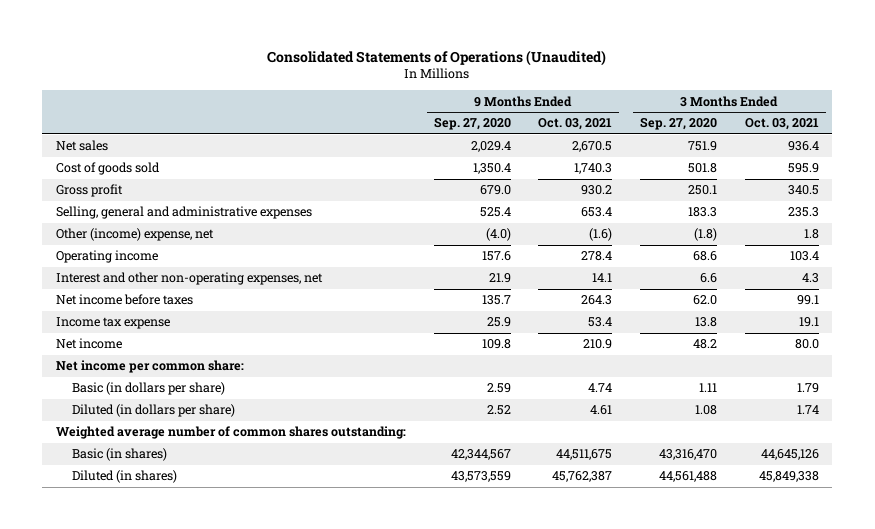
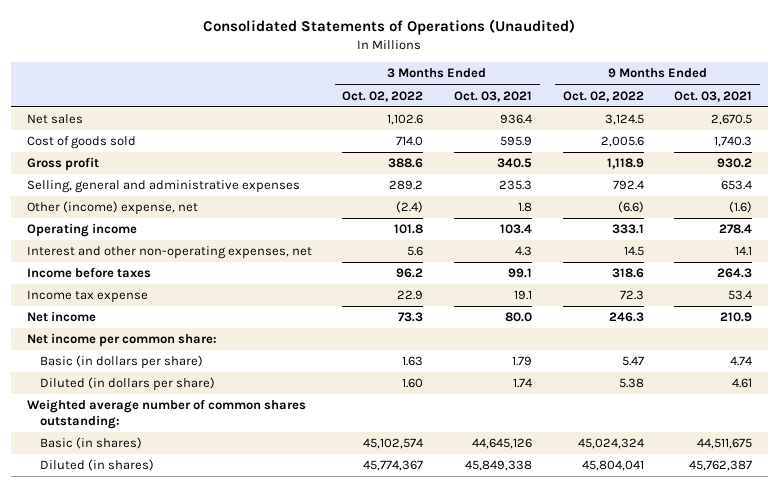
[433,117,511,131] Sep. 27, 2020 -> none
[640,117,718,131] Sep. 27, 2020 -> none
none -> [342,90,424,102] Oct. 02, 2022
none -> [562,90,644,102] Oct. 02, 2022
[56,294,194,306] Net income before taxes -> [26,267,151,279] Income before taxes

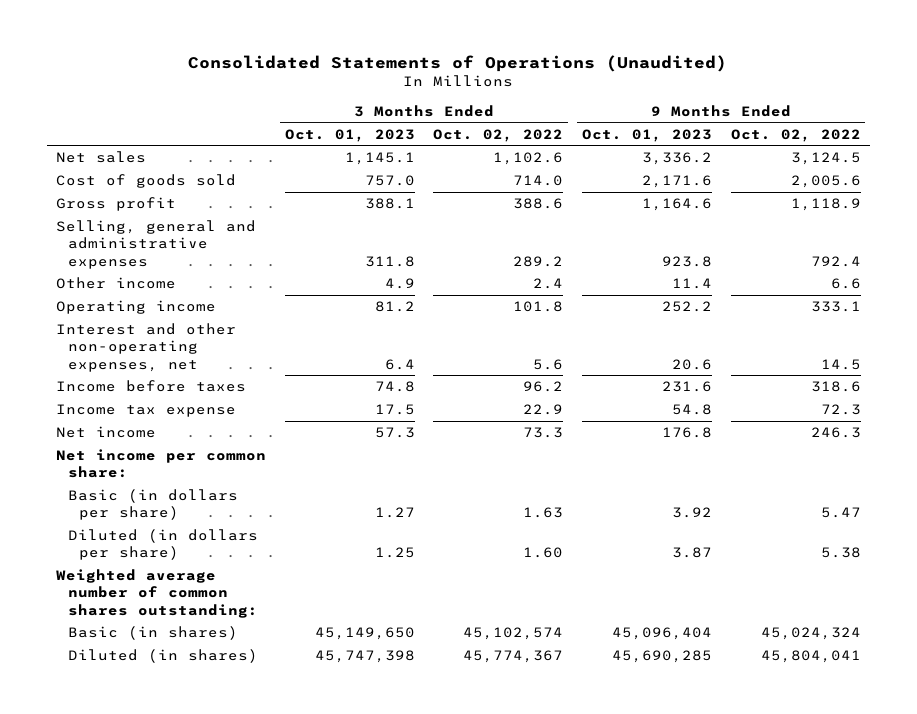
[453,90,532,102] Oct. 03, 2021 -> none
[674,90,753,102] Oct. 03, 2021 -> none
none -> [284,128,415,142] Oct. 01, 2023
none -> [582,128,713,142] Oct. 01, 2023
[26,201,198,216] Other (income) expense, net -> [56,277,177,290] Other income
[396,201,424,214] (2.4) -> [533,278,564,290] 2.4
[617,201,644,214] (6.6) -> [830,278,861,290] 6.6

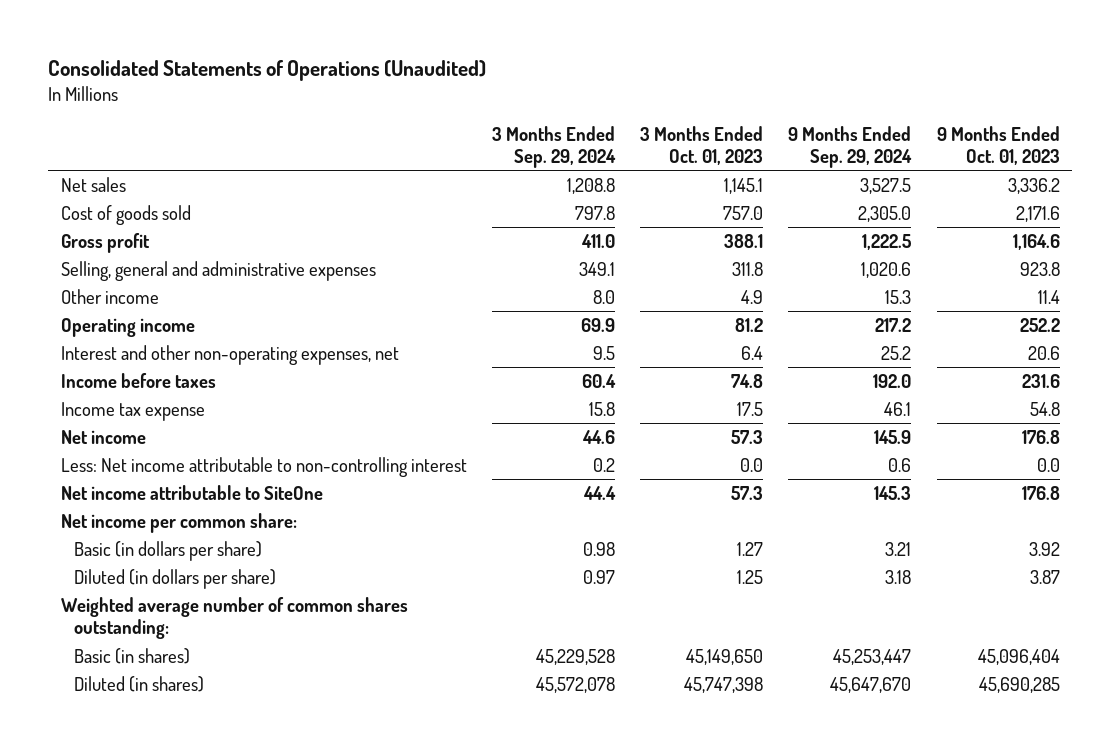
[433,128,564,142] Oct. 02, 2022 -> none
[730,128,861,142] Oct. 02, 2022 -> none
none -> [491,125,616,168] 3 Months Ended Sep. 29, 2024
none -> [788,125,913,168] 9 Months Ended Sep. 29, 2024
none -> [60,456,467,477] Less: Net income attributable to non-controlling interest
none -> [60,484,323,500] Net income attributable to SiteOne

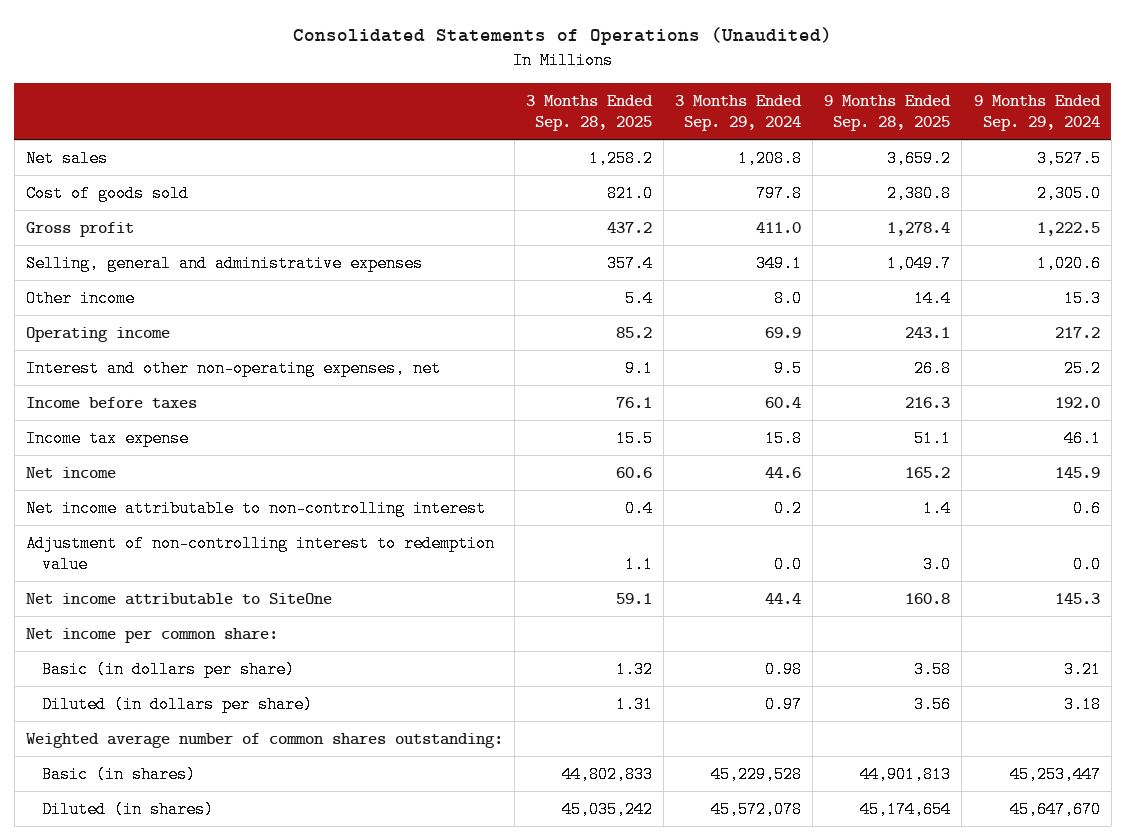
[640,125,764,165] 3 Months Ended Oct. 01, 2023 -> none
[936,125,1060,165] 9 Months Ended Oct. 01, 2023 -> none
none -> [525,94,653,132] 3 Months Ended Sep. 28, 2025
none -> [824,94,952,132] 9 Months Ended Sep. 28, 2025
[60,456,467,477] Less: Net income attributable to non-controlling interest -> [25,499,486,517] Net income attributable to non-controlling interest
none -> [25,534,495,574] Adjustment of non-controlling interest to redemption value

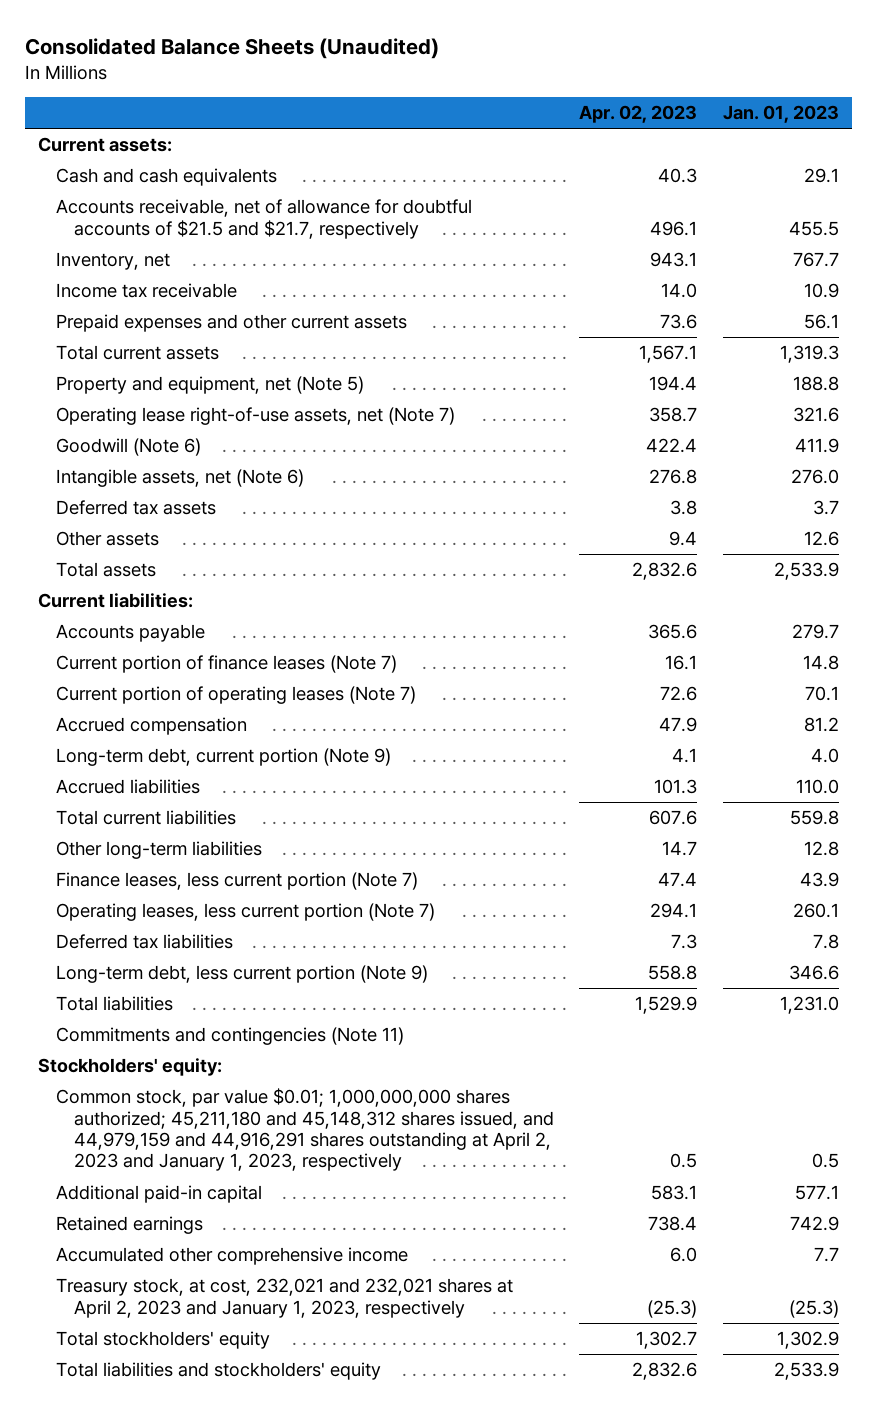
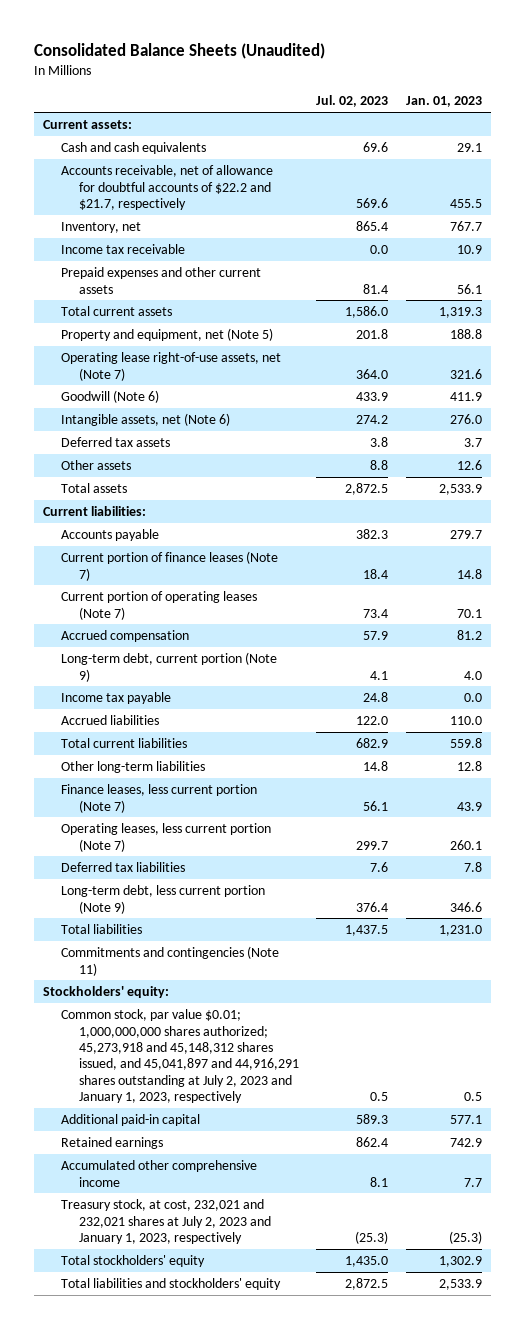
[579,105,698,124] Apr. 02, 2023 -> none
none -> [316,95,389,108] Jul. 02, 2023
[55,199,472,239] Accounts receivable, net of allowance for doubtful accounts of $21.5 and $21.7, respectively -> [60,165,273,210] Accounts receivable, net of allowance for doubtful accounts of $22.2 and $21.7, respectively
none -> [60,692,171,705] Income tax payable
[55,1088,554,1172] Common stock, par value $0.01; 1,000,000,000 shares authorized; 45,211,180 and 45,148,312 shares issued, and 44,979,159 and 44,916,291 shares outstanding at April 2, 2023 and January 1, 2023, respectively -> [60,1009,299,1104] Common stock, par value $0.01; 1,000,000,000 shares authorized; 45,273,918 and 45,148,312 shares issued, and 45,041,897 and 44,916,291 shares outstanding at July 2, 2023 and January 1, 2023, respectively
[55,1278,513,1318] Treasury stock, at cost, 232,021 and 232,021 shares at April 2, 2023 and January 1, 2023, respectively -> [60,1199,271,1244] Treasury stock, at cost, 232,021 and 232,021 shares at July 2, 2023 and January 1, 2023, respectively

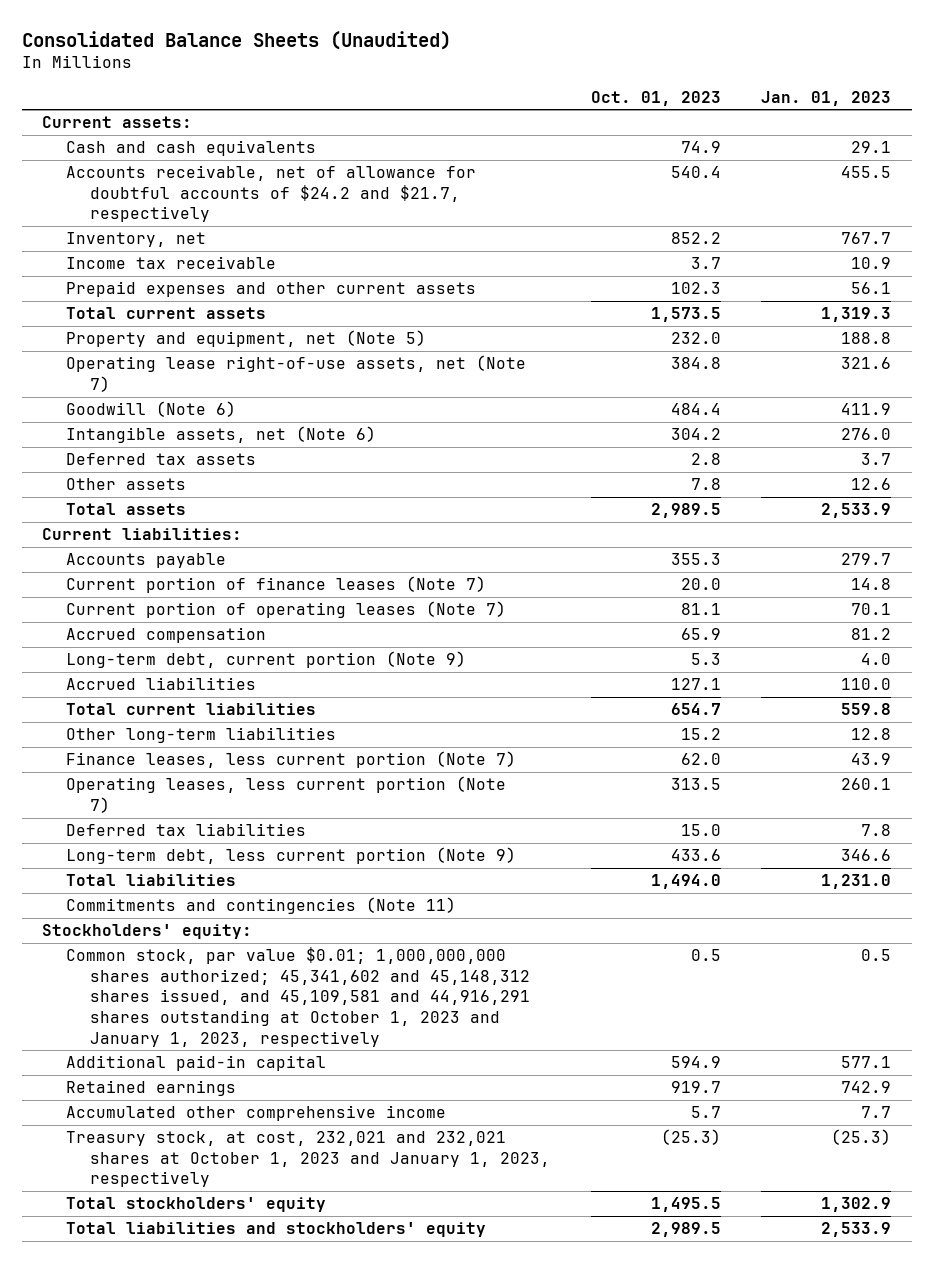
[316,95,389,108] Jul. 02, 2023 -> none
none -> [590,90,721,106] Oct. 01, 2023
[60,165,273,210] Accounts receivable, net of allowance for doubtful accounts of $22.2 and $21.7, respectively -> [66,165,477,223] Accounts receivable, net of allowance for doubtful accounts of $24.2 and $21.7, respectively
[60,692,171,705] Income tax payable -> none
[60,1009,299,1104] Common stock, par value $0.01; 1,000,000,000 shares authorized; 45,273,918 and 45,148,312 shares issued, and 45,041,897 and 44,916,291 shares outstanding at July 2, 2023 and January 1, 2023, respectively -> [66,947,530,1047] Common stock, par value $0.01; 1,000,000,000 shares authorized; 45,341,602 and 45,148,312 shares issued, and 45,109,581 and 44,916,291 shares outstanding at October 1, 2023 and January 1, 2023, respectively
[60,1199,271,1244] Treasury stock, at cost, 232,021 and 232,021 shares at July 2, 2023 and January 1, 2023, respectively -> [66,1131,550,1188] Treasury stock, at cost, 232,021 and 232,021 shares at October 1, 2023 and January 1, 2023, respectively

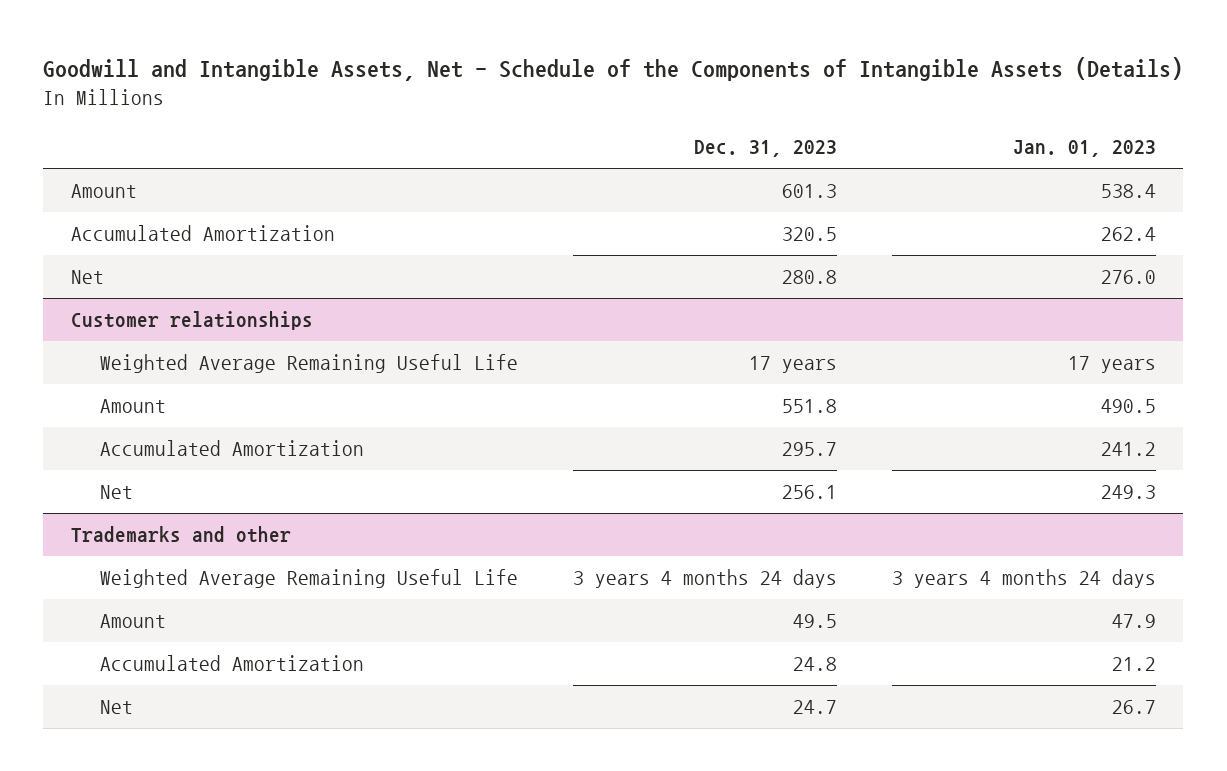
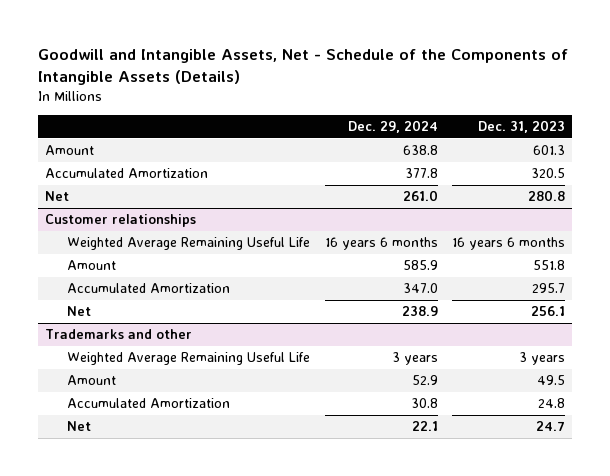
[1013,140,1157,158] Jan. 01, 2023 -> none
none -> [347,120,438,134] Dec. 29, 2024
[749,356,838,374] 17 years -> [451,237,565,251] 16 years 6 months
[573,569,838,589] 3 years 4 months 24 days -> [518,352,565,366] 3 years

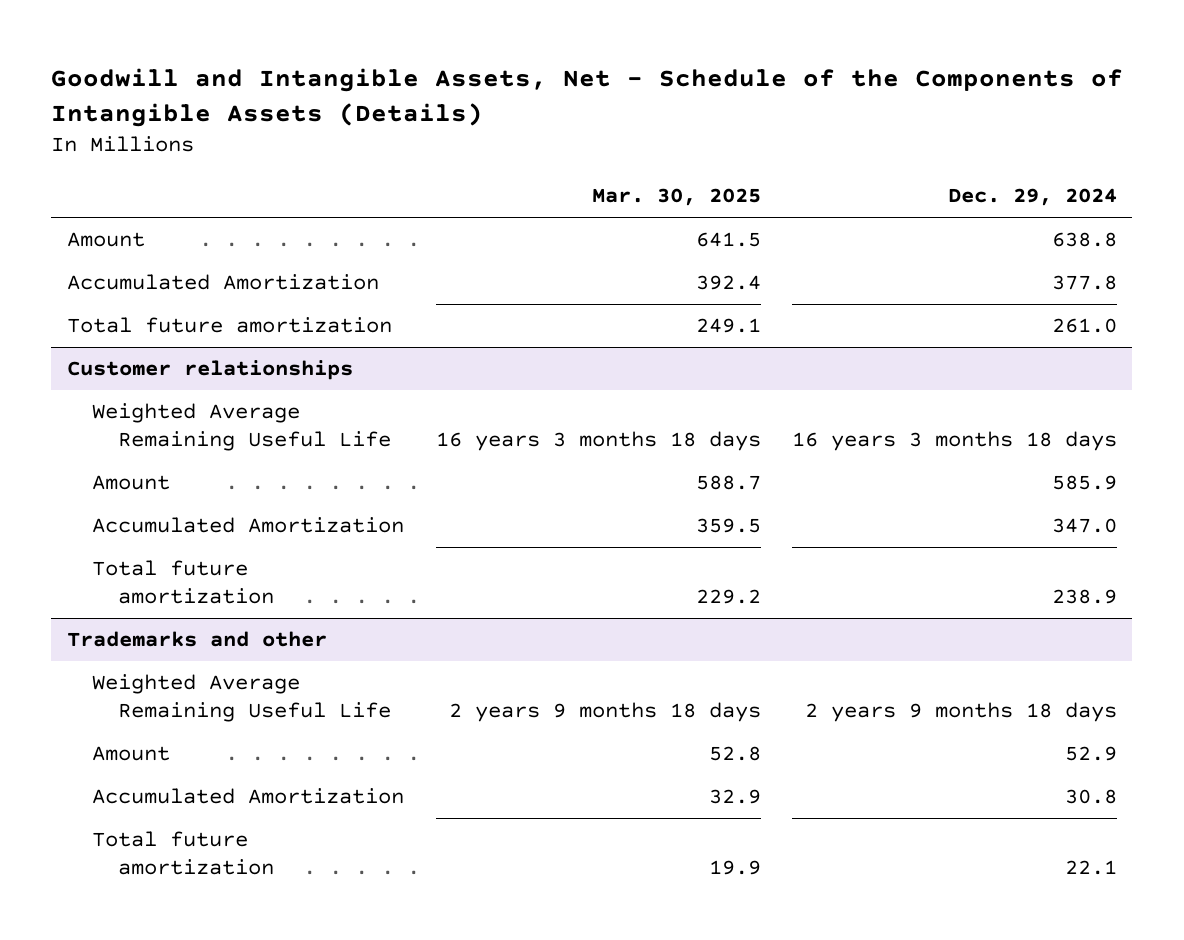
[477,120,565,134] Dec. 31, 2023 -> none
none -> [591,188,761,207] Mar. 30, 2025
[45,191,70,202] Net -> [66,317,392,334] Total future amortization
[324,237,438,251] 16 years 6 months -> [791,430,1117,451] 16 years 3 months 18 days
[67,306,92,317] Net -> [92,560,274,604] Total future amortization
[391,352,438,366] 3 years -> [804,701,1117,722] 2 years 9 months 18 days
[67,421,92,432] Net -> [92,831,274,875] Total future amortization

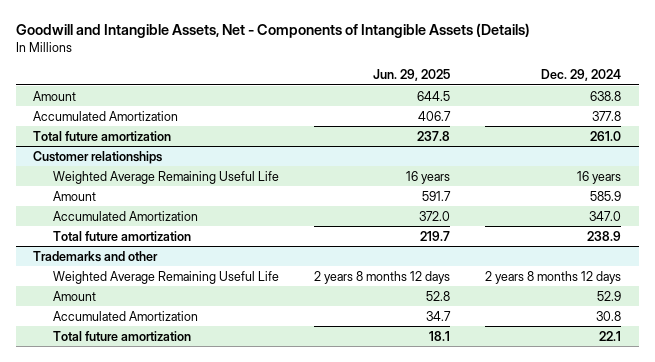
[51,68,1124,128] Goodwill and Intangible Assets, Net - Schedule of the Components of Intangible Assets (Details) -> [15,23,530,39] Goodwill and Intangible Assets, Net - Components of Intangible Assets (Details)
[591,188,761,207] Mar. 30, 2025 -> none
none -> [373,69,451,82] Jun. 29, 2025
[791,430,1117,451] 16 years 3 months 18 days -> [577,170,622,184] 16 years
[804,701,1117,722] 2 years 9 months 18 days -> [485,270,622,284] 2 years 8 months 12 days

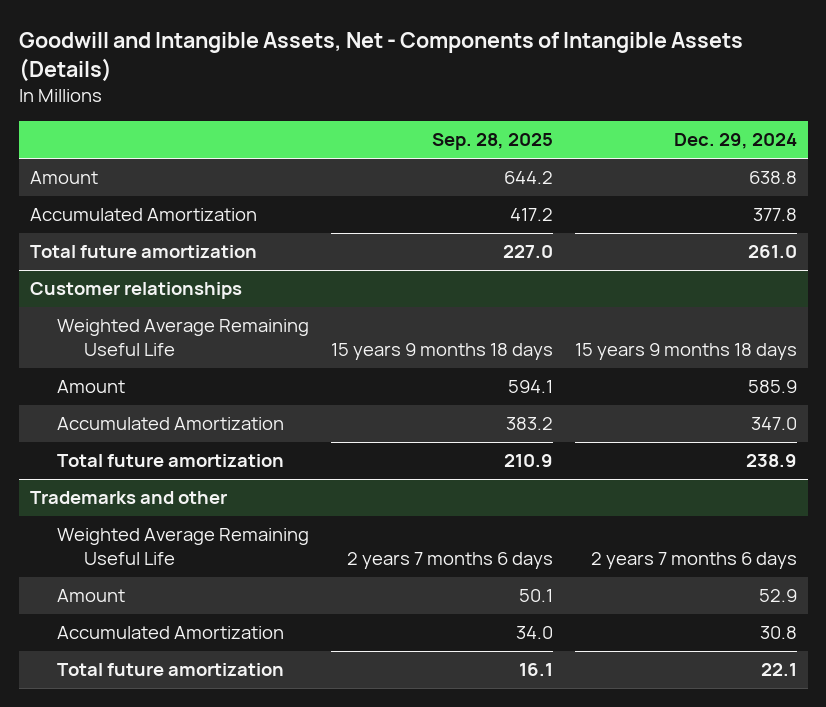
[373,69,451,82] Jun. 29, 2025 -> none
none -> [431,133,553,151] Sep. 28, 2025
[577,170,622,184] 16 years -> [574,343,797,361] 15 years 9 months 18 days
[485,270,622,284] 2 years 8 months 12 days -> [590,552,797,570] 2 years 7 months 6 days

